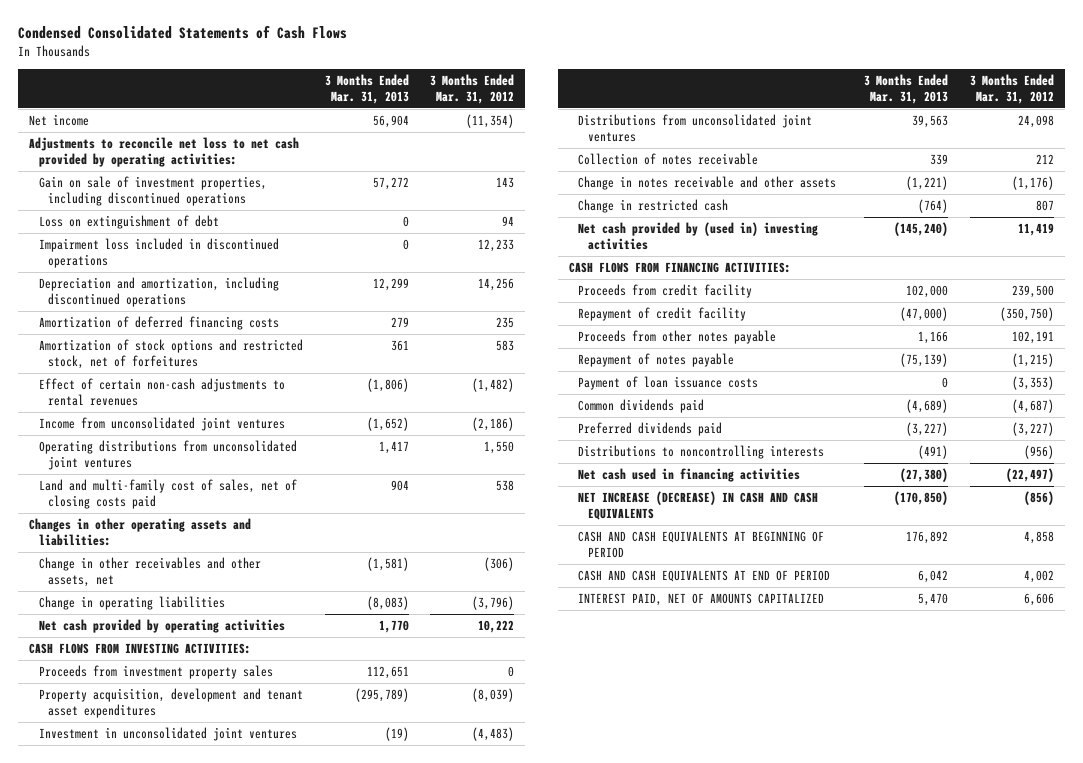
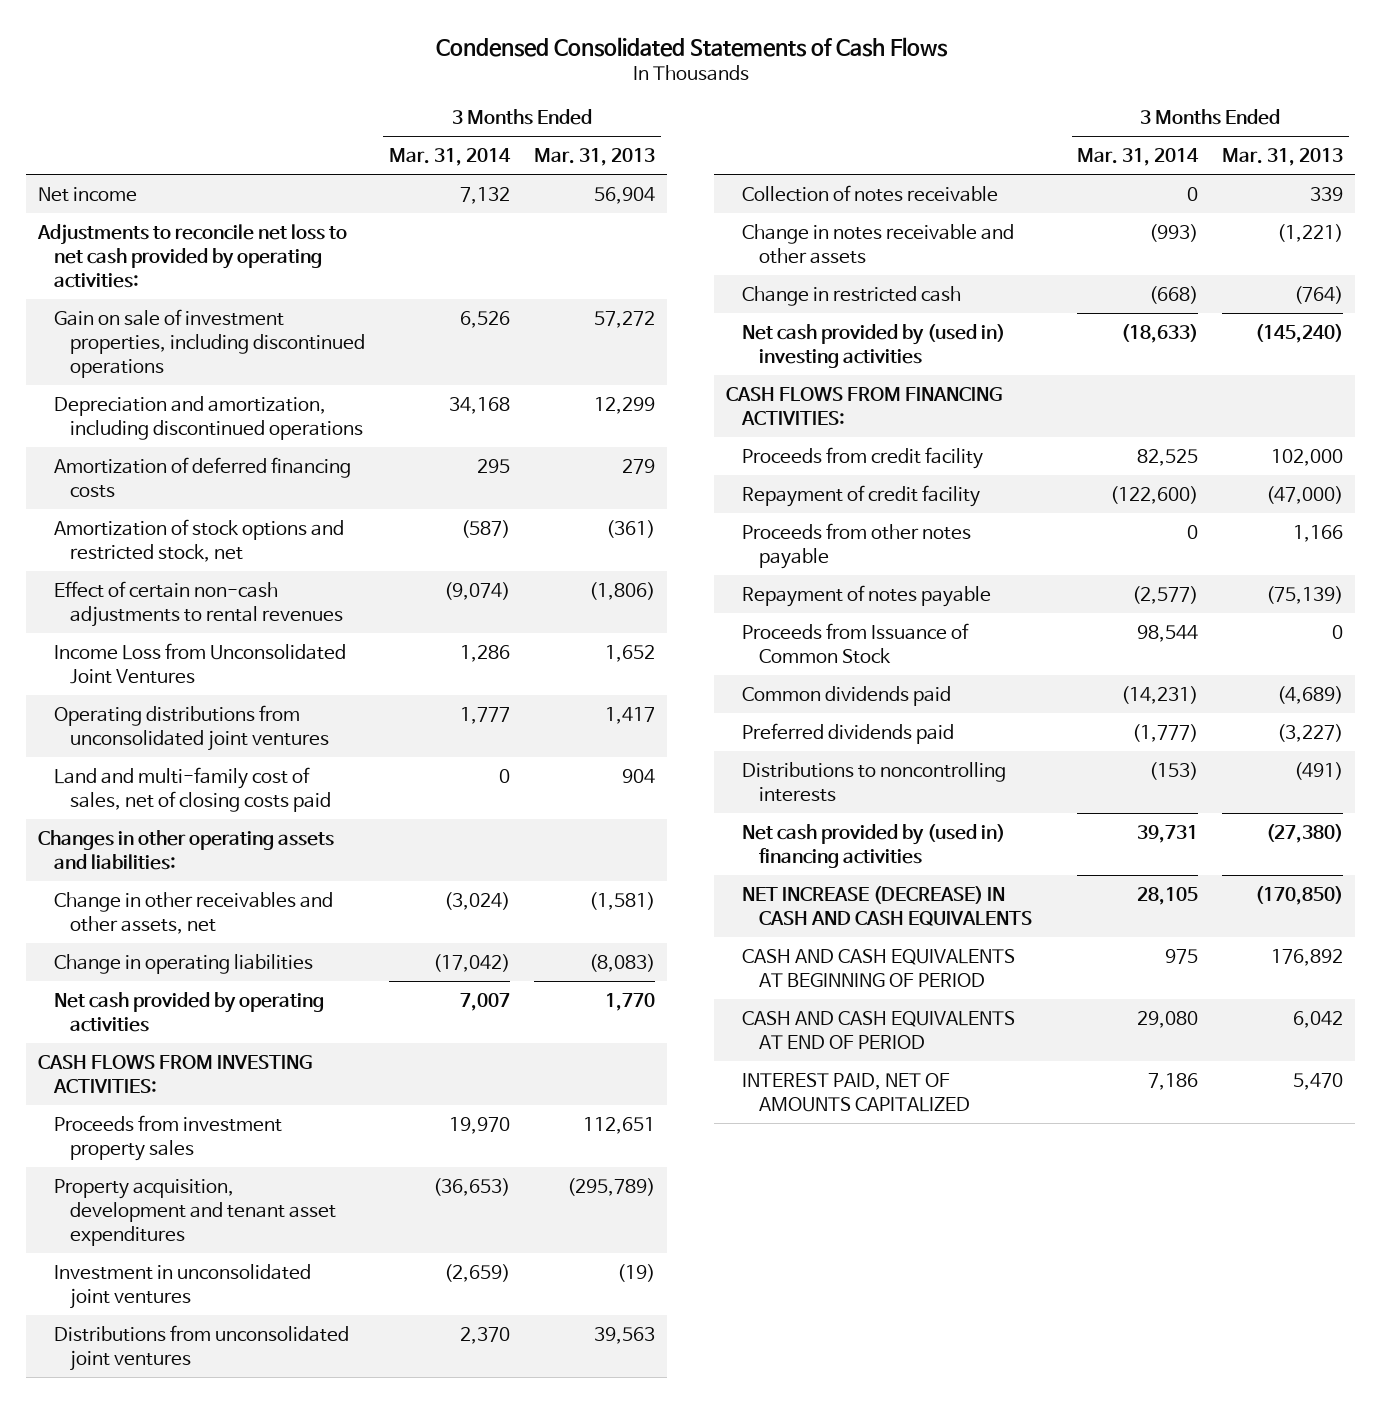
[430,73,515,104] 3 Months Ended Mar. 31, 2012 -> none
none -> [389,148,512,167] Mar. 31, 2014
[38,214,219,229] Loss on extinguishment of debt -> none
[38,237,279,269] Impairment loss included in discontinued operations -> none
[38,338,303,370] Amortization of stock options and restricted stock, net of forfeitures -> [54,518,345,562] Amortization of stock options and restricted stock, net
[390,339,409,351] 361 -> [606,519,656,538] (361)
[38,416,285,431] Income from unconsolidated joint ventures -> [54,642,347,684] Income Loss from Unconsolidated Joint Ventures
[366,416,409,431] (1,652) -> [605,644,656,662] 1,652
[578,375,759,390] Payment of loan issuance costs -> none
none -> [742,622,970,664] Proceeds from Issuance of Common Stock
[578,467,801,482] Net cash used in financing activities -> [742,823,1006,868] Net cash provided by (used in) financing activities

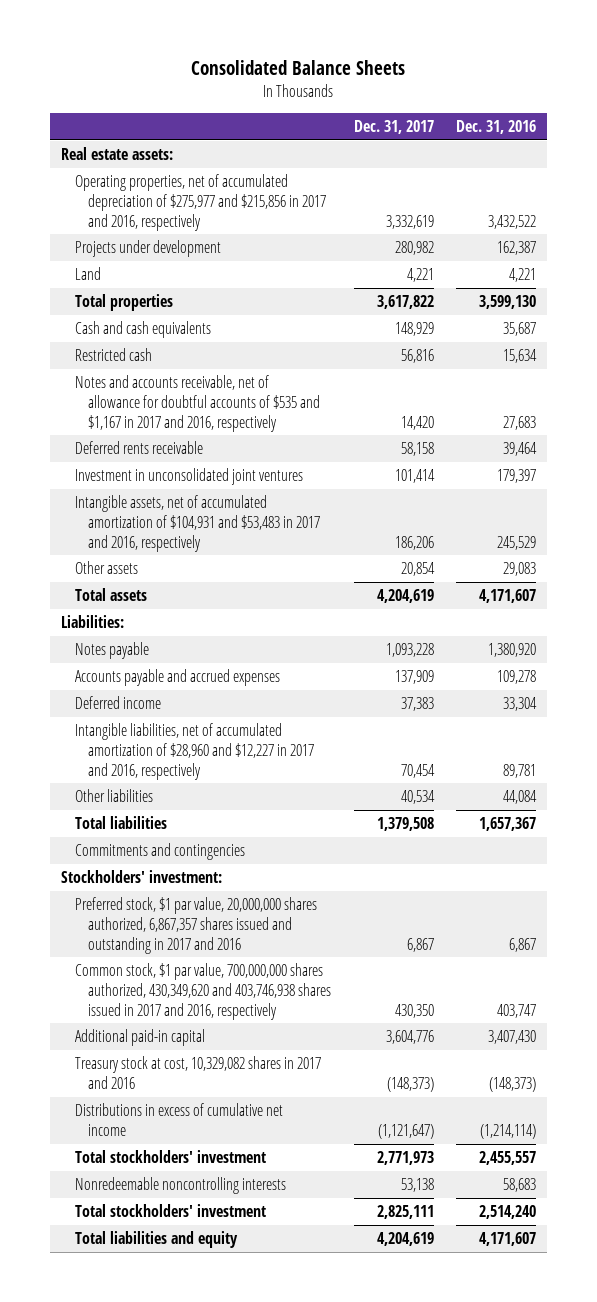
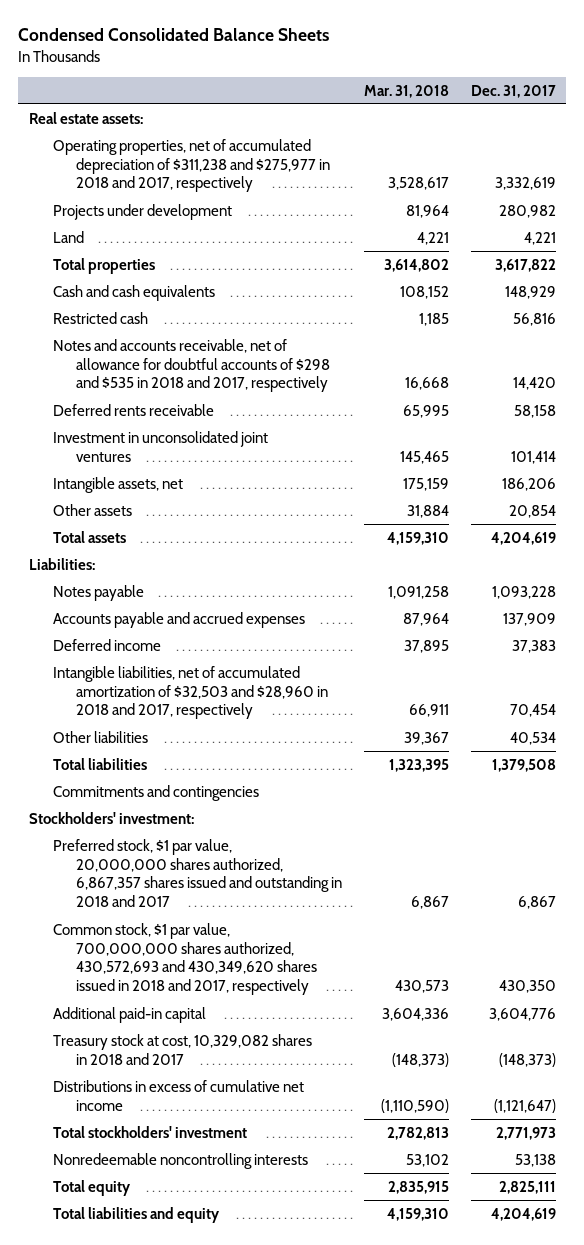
[191,60,406,76] Consolidated Balance Sheets -> [17,28,329,42] Condensed Consolidated Balance Sheets
[455,120,536,135] Dec. 31, 2016 -> none
none -> [363,84,449,98] Mar. 31, 2018
[74,174,327,231] Operating properties, net of accumulated depreciation of $275,977 and $215,856 in 2017 and 2016, respectively -> [52,138,331,193] Operating properties, net of accumulated depreciation of $311,238 and $275,977 in 2018 and 2017, respectively
[74,375,321,432] Notes and accounts receivable, net of allowance for doubtful accounts of $535 and $1,167 in 2017 and 2016, respectively -> [52,338,331,393] Notes and accounts receivable, net of allowance for doubtful accounts of $298 and $535 in 2018 and 2017, respectively
[74,495,321,552] Intangible assets, net of accumulated amortization of $104,931 and $53,483 in 2017 and 2016, respectively -> [52,476,183,493] Intangible assets, net
[74,723,315,780] Intangible liabilities, net of accumulated amortization of $28,960 and $12,227 in 2017 and 2016, respectively -> [52,665,329,720] Intangible liabilities, net of accumulated amortization of $32,503 and $28,960 in 2018 and 2017, respectively
[74,897,317,954] Preferred stock, $1 par value, 20,000,000 shares authorized, 6,867,357 shares issued and outstanding in 2017 and 2016 -> [52,838,343,908] Preferred stock, $1 par value, 20,000,000 shares authorized, 6,867,357 shares issued and outstanding in 2018 and 2017
[74,963,332,1020] Common stock, $1 par value, 700,000,000 shares authorized, 430,349,620 and 403,746,938 shares issued in 2017 and 2016, respectively -> [52,922,318,996] Common stock, $1 par value, 700,000,000 shares authorized, 430,572,693 and 430,349,620 shares issued in 2018 and 2017, respectively
[74,1056,321,1090] Treasury stock at cost, 10,329,082 shares in 2017 and 2016 -> [52,1033,312,1065] Treasury stock at cost, 10,329,082 shares in 2018 and 2017
[74,1204,266,1218] Total stockholders' investment -> [52,1179,131,1196] Total equity

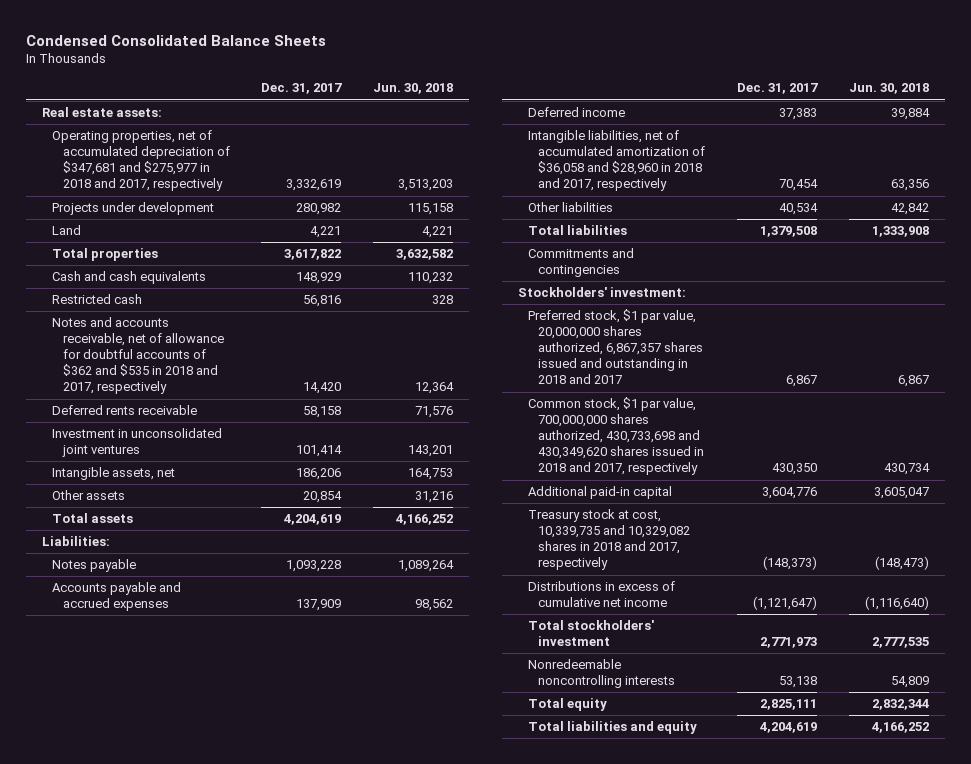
[363,84,449,98] Mar. 31, 2018 -> none
none -> [373,83,454,95] Jun. 30, 2018
[52,138,331,193] Operating properties, net of accumulated depreciation of $311,238 and $275,977 in 2018 and 2017, respectively -> [52,130,230,192] Operating properties, net of accumulated depreciation of $347,681 and $275,977 in 2018 and 2017, respectively
[52,338,331,393] Notes and accounts receivable, net of allowance for doubtful accounts of $298 and $535 in 2018 and 2017, respectively -> [52,317,224,395] Notes and accounts receivable, net of allowance for doubtful accounts of $362 and $535 in 2018 and 2017, respectively
[52,665,329,720] Intangible liabilities, net of accumulated amortization of $32,503 and $28,960 in 2018 and 2017, respectively -> [528,130,706,192] Intangible liabilities, net of accumulated amortization of $36,058 and $28,960 in 2018 and 2017, respectively
[52,922,318,996] Common stock, $1 par value, 700,000,000 shares authorized, 430,572,693 and 430,349,620 shares issued in 2018 and 2017, respectively -> [528,397,705,476] Common stock, $1 par value, 700,000,000 shares authorized, 430,733,698 and 430,349,620 shares issued in 2018 and 2017, respectively
[52,1033,312,1065] Treasury stock at cost, 10,329,082 shares in 2018 and 2017 -> [528,509,691,571] Treasury stock at cost, 10,339,735 and 10,329,082 shares in 2018 and 2017, respectively

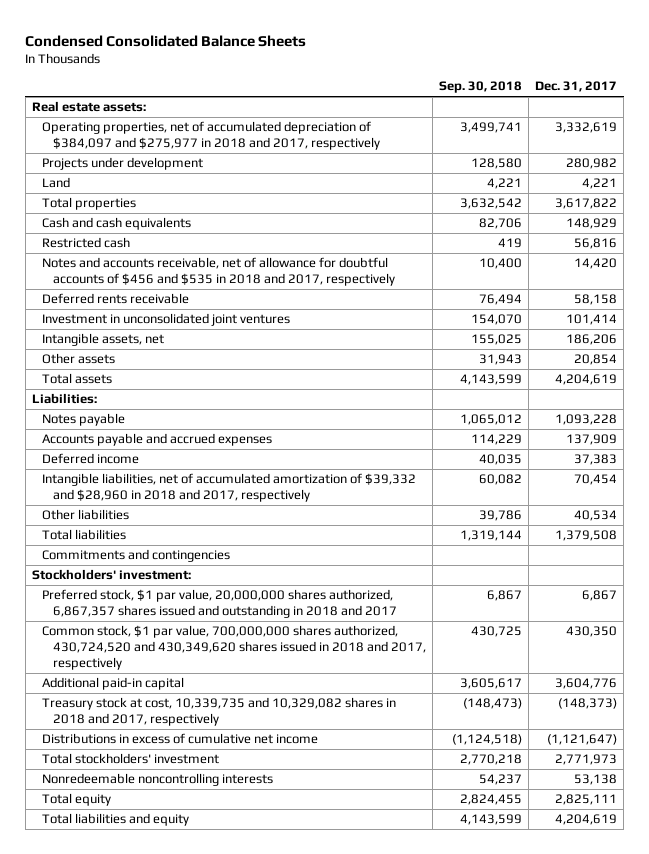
[373,83,454,95] Jun. 30, 2018 -> none
none -> [438,81,522,94] Sep. 30, 2018
[52,130,230,192] Operating properties, net of accumulated depreciation of $347,681 and $275,977 in 2018 and 2017, respectively -> [42,121,380,150] Operating properties, net of accumulated depreciation of $384,097 and $275,977 in 2018 and 2017, respectively
[52,317,224,395] Notes and accounts receivable, net of allowance for doubtful accounts of $362 and $535 in 2018 and 2017, respectively -> [42,257,395,286] Notes and accounts receivable, net of allowance for doubtful accounts of $456 and $535 in 2018 and 2017, respectively
[528,130,706,192] Intangible liabilities, net of accumulated amortization of $36,058 and $28,960 in 2018 and 2017, respectively -> [42,473,417,502] Intangible liabilities, net of accumulated amortization of $39,332 and $28,960 in 2018 and 2017, respectively
[528,397,705,476] Common stock, $1 par value, 700,000,000 shares authorized, 430,733,698 and 430,349,620 shares issued in 2018 and 2017, respectively -> [42,625,426,670] Common stock, $1 par value, 700,000,000 shares authorized, 430,724,520 and 430,349,620 shares issued in 2018 and 2017, respectively

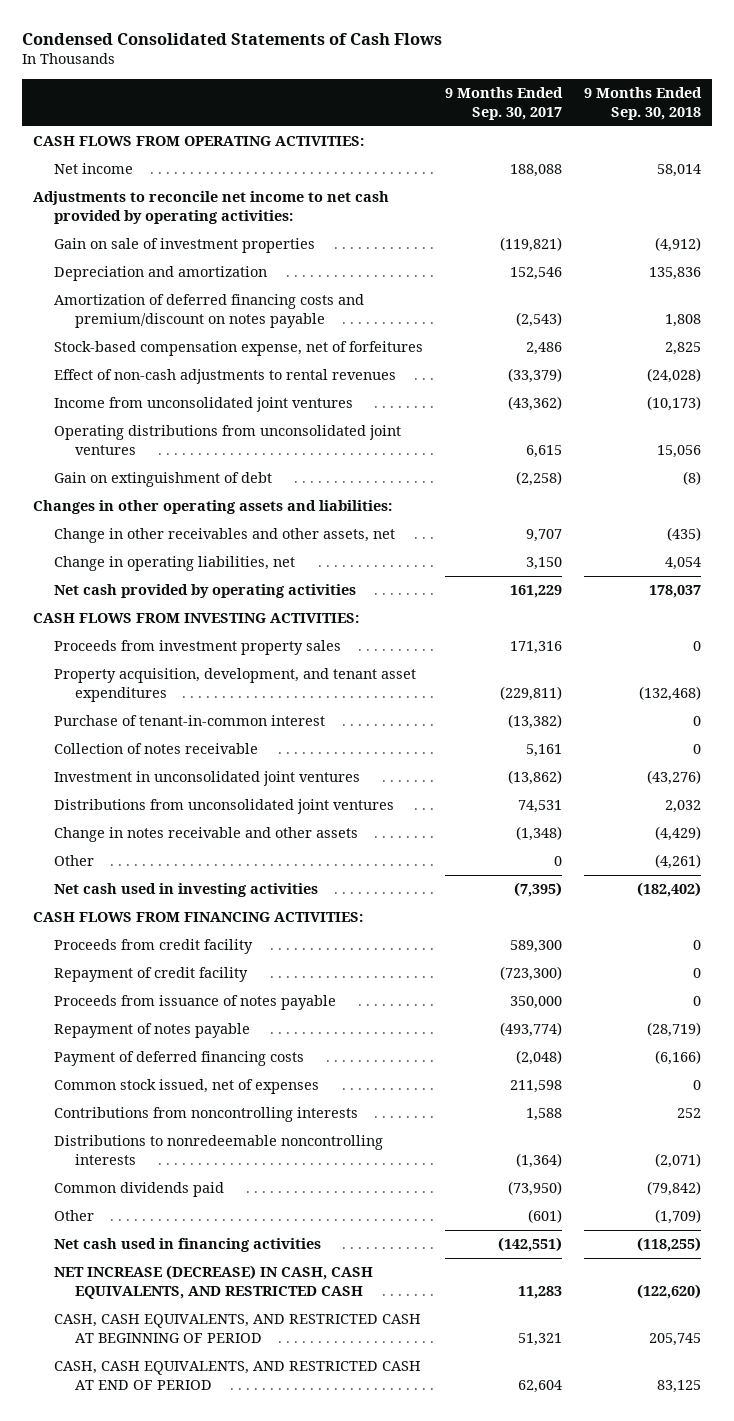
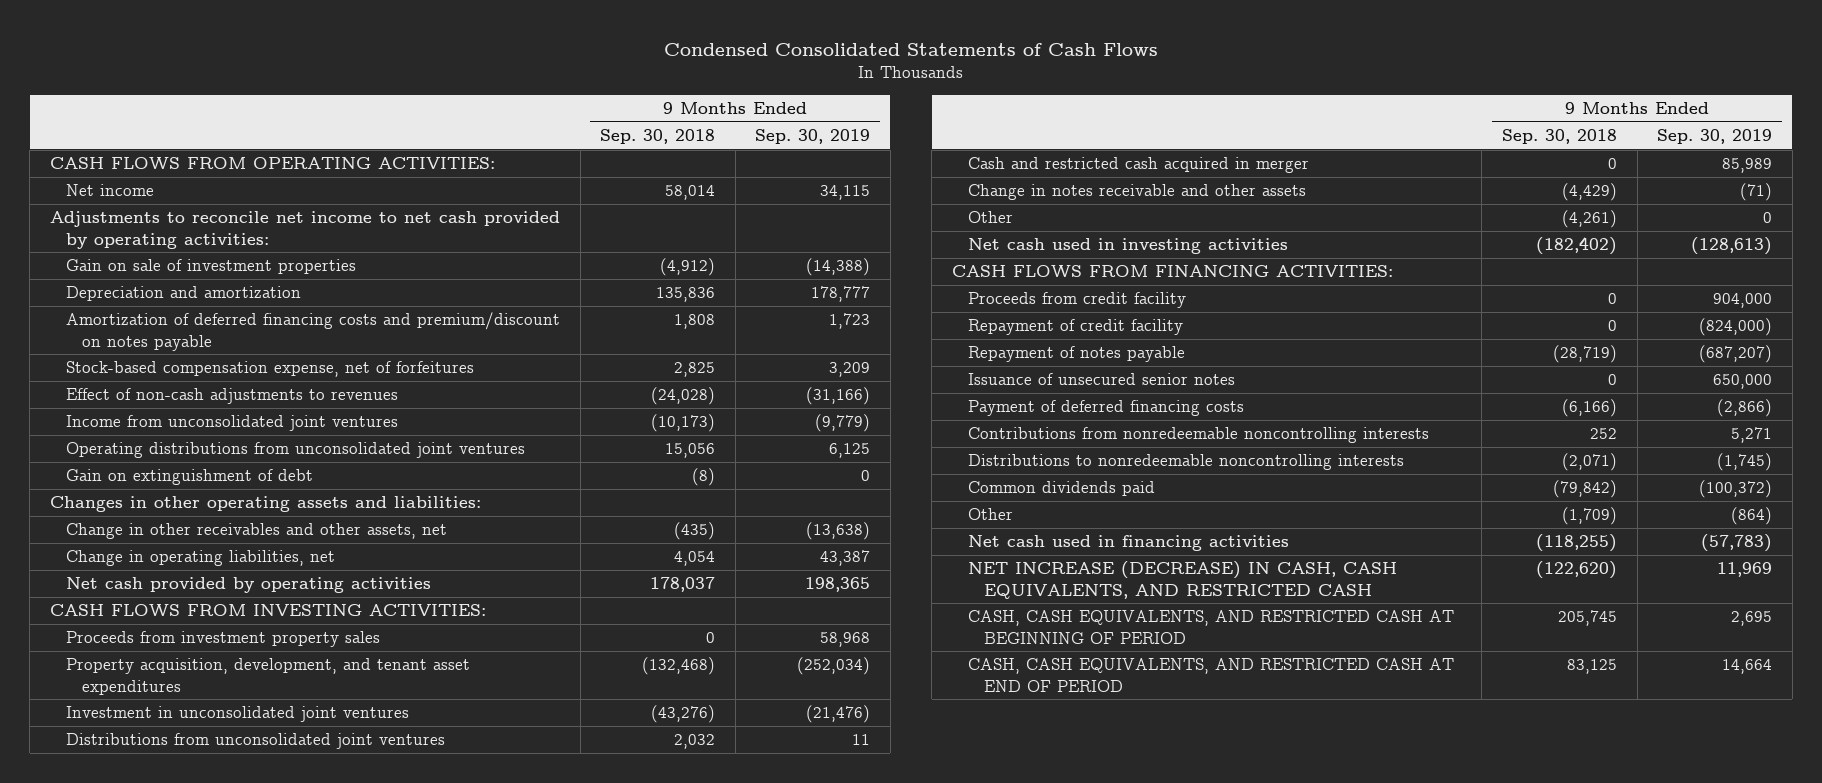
[444,87,563,120] 9 Months Ended Sep. 30, 2017 -> none
none -> [755,128,871,144] Sep. 30, 2019
[53,369,396,385] Effect of non-cash adjustments to rental revenues -> [65,388,398,405] Effect of non-cash adjustments to revenues
[53,715,325,727] Purchase of tenant-in-common interest -> none
[53,743,258,755] Collection of notes receivable -> none
none -> [967,157,1309,174] Cash and restricted cash acquired in merger
[53,995,336,1011] Proceeds from issuance of notes payable -> none
none -> [967,373,1235,386] Issuance of unsecured senior notes
[53,1079,319,1095] Common stock issued, net of expenses -> none
[53,1107,358,1123] Contributions from noncontrolling interests -> [967,427,1429,444] Contributions from nonredeemable noncontrolling interests

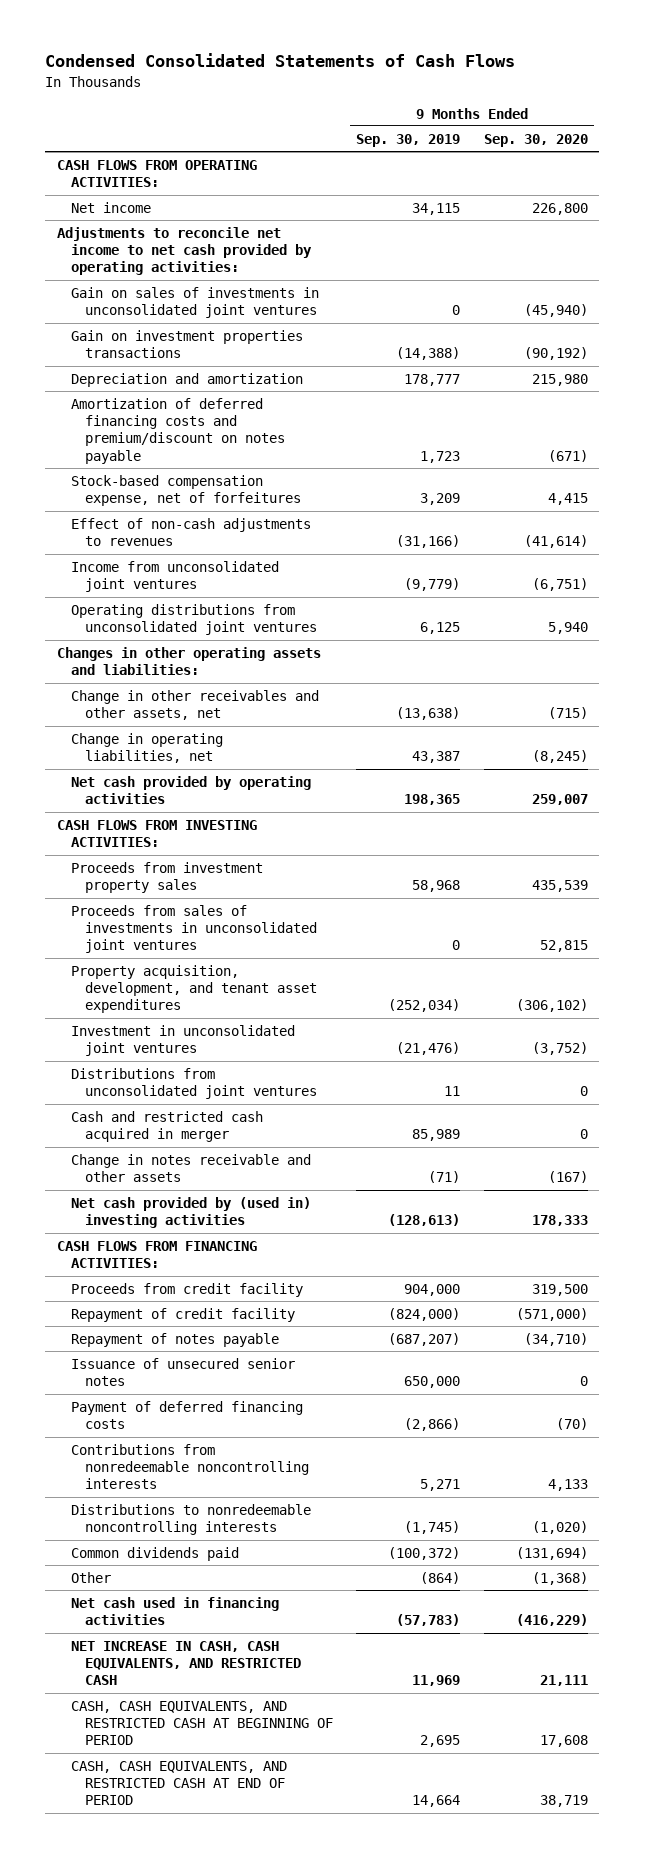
[600,128,716,144] Sep. 30, 2018 -> none
none -> [483,133,588,147] Sep. 30, 2020
none -> [70,286,319,319] Gain on sales of investments in unconsolidated joint ventures
[65,259,356,275] Gain on sale of investment properties -> [70,329,303,359] Gain on investment properties transactions
[65,469,313,486] Gain on extinguishment of debt -> none
none -> [70,904,317,954] Proceeds from sales of investments in unconsolidated joint ventures
[967,211,1013,224] Other -> none
[967,238,1288,255] Net cash used in investing activities -> [70,1196,311,1229] Net cash provided by (used in) investing activities
[967,561,1397,599] NET INCREASE (DECREASE) IN CASH, CASH EQUIVALENTS, AND RESTRICTED CASH -> [70,1640,301,1686] NET INCREASE IN CASH, CASH EQUIVALENTS, AND RESTRICTED CASH

